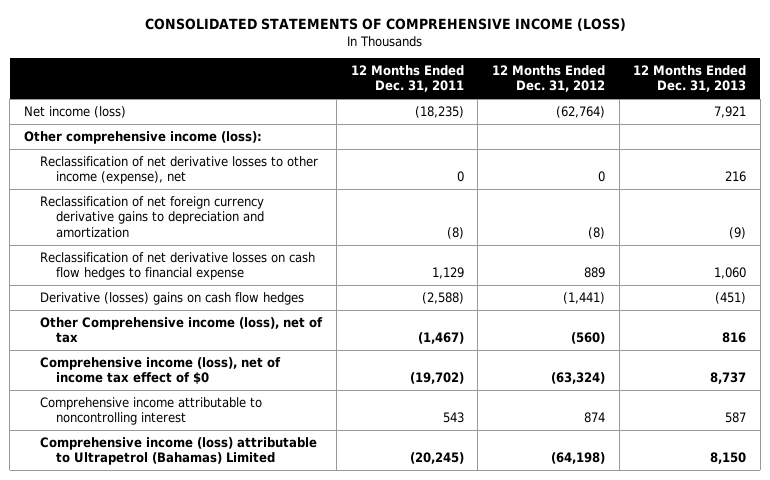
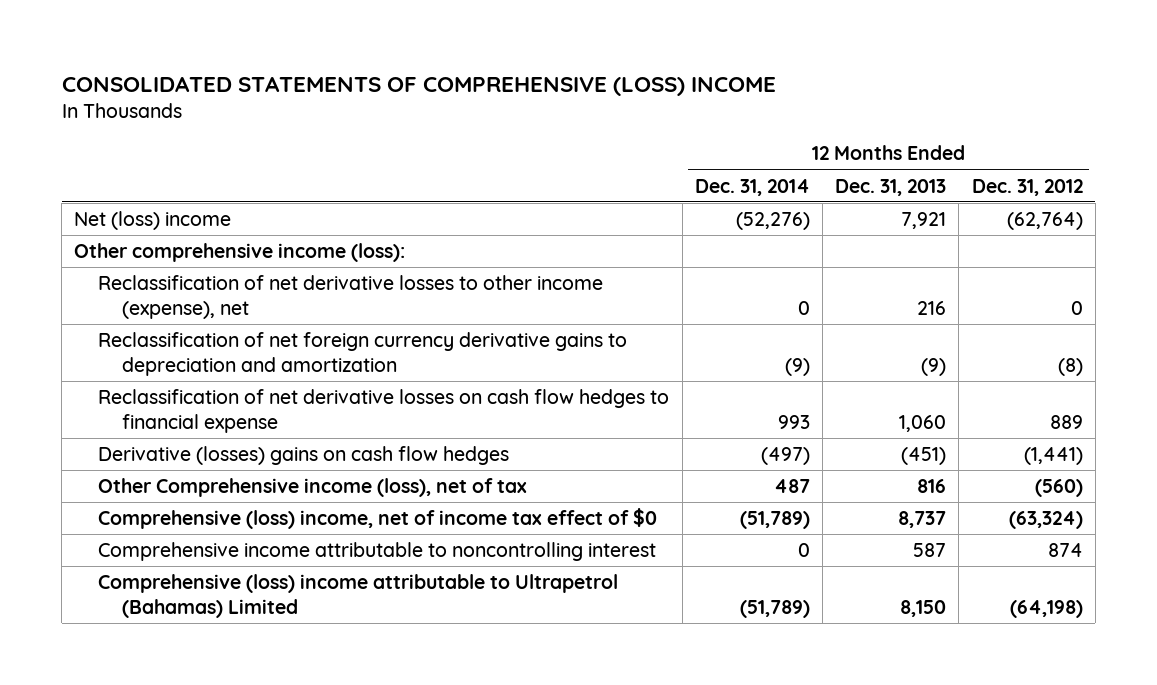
[145,17,627,31] CONSOLIDATED STATEMENTS OF COMPREHENSIVE INCOME (LOSS) -> [61,75,776,96] CONSOLIDATED STATEMENTS OF COMPREHENSIVE (LOSS) INCOME
[350,64,464,93] 12 Months Ended Dec. 31, 2011 -> none
none -> [694,178,810,196] Dec. 31, 2014
[24,105,127,118] Net income (loss) -> [74,211,232,231] Net (loss) income
[40,356,282,385] Comprehensive income (loss), net of income tax effect of $0 -> [98,508,658,530] Comprehensive (loss) income, net of income tax effect of $0
[40,436,318,466] Comprehensive income (loss) attributable to Ultrapetrol (Bahamas) Limited -> [98,574,619,618] Comprehensive (loss) income attributable to Ultrapetrol (Bahamas) Limited

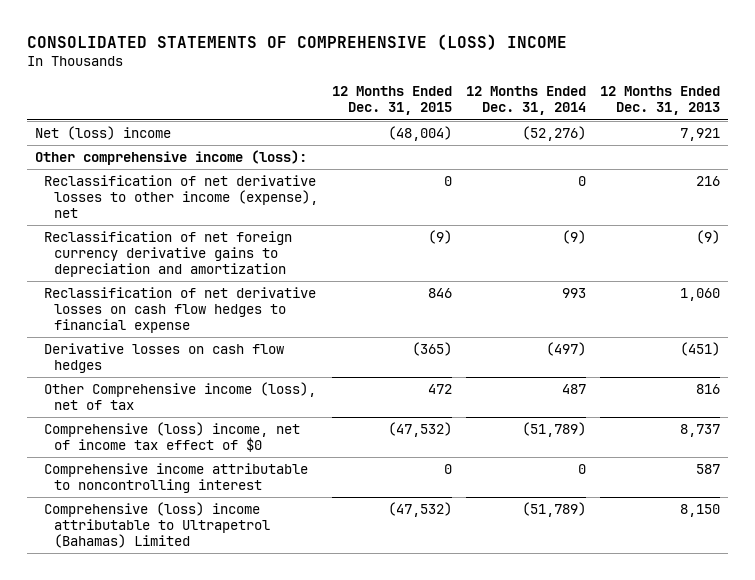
[971,178,1083,196] Dec. 31, 2012 -> none
none -> [331,86,452,116] 12 Months Ended Dec. 31, 2015
[98,446,510,466] Derivative (losses) gains on cash flow hedges -> [44,343,285,374] Derivative losses on cash flow hedges

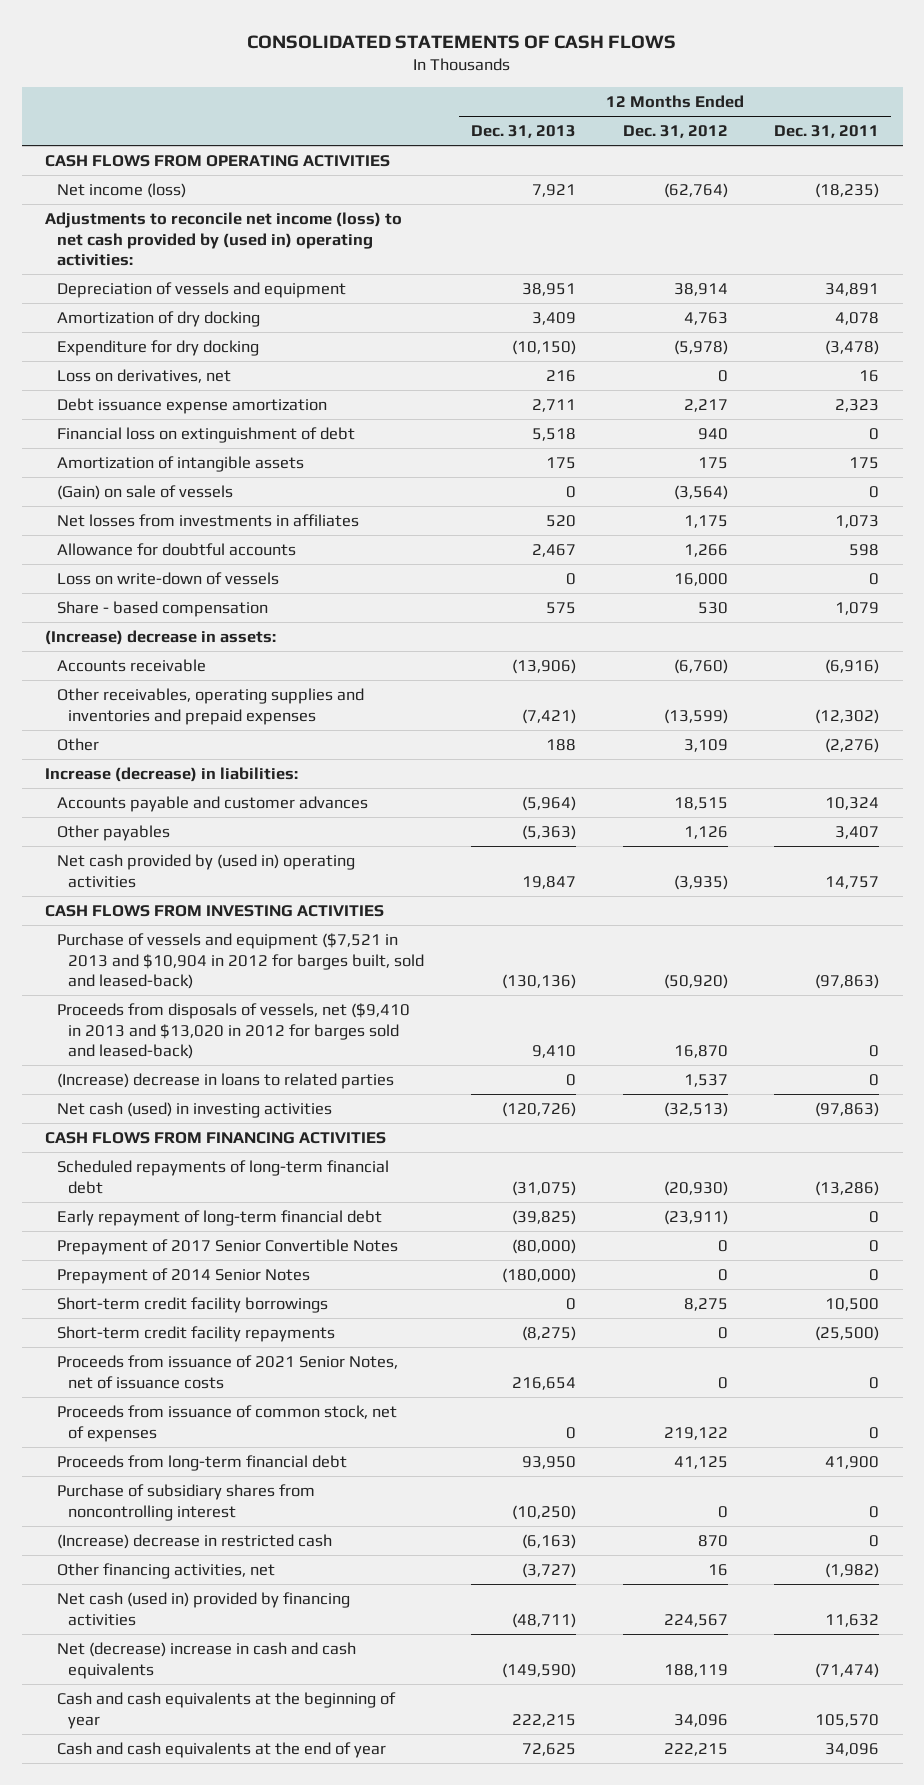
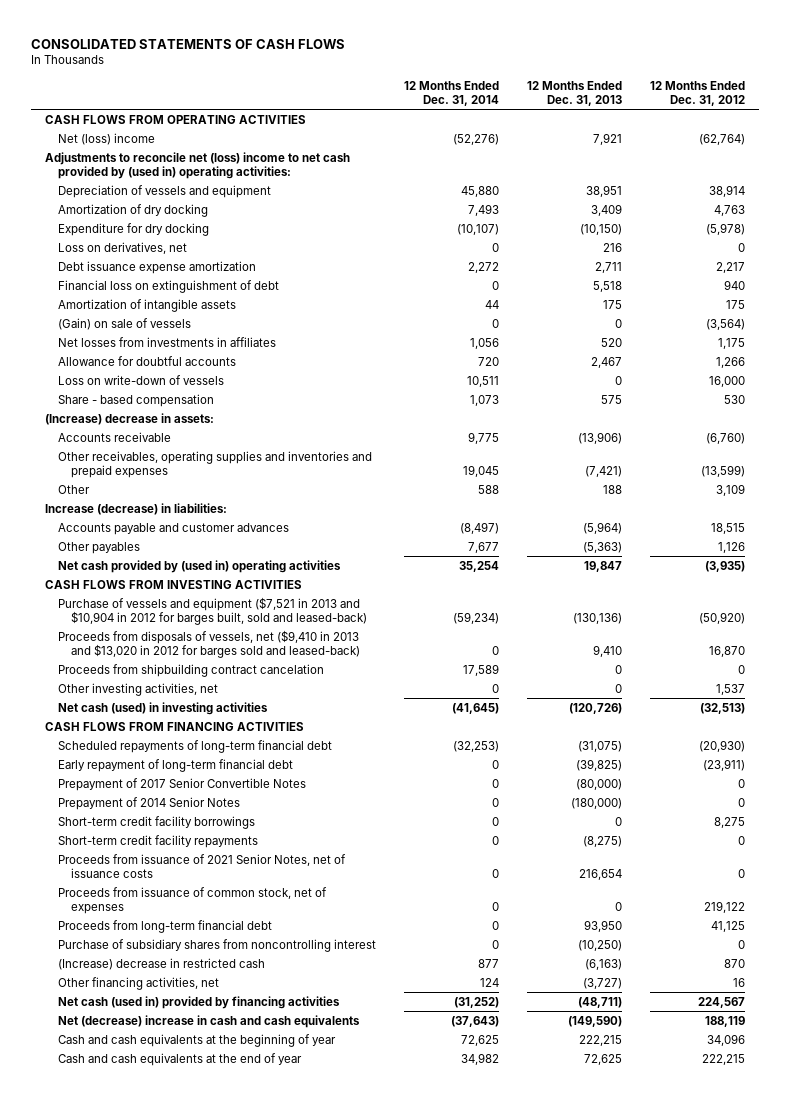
[774,125,880,139] Dec. 31, 2011 -> none
none -> [404,80,500,107] 12 Months Ended Dec. 31, 2014
[56,183,186,199] Net income (loss) -> [58,132,156,145] Net (loss) income
[45,212,403,267] Adjustments to reconcile net income (loss) to net cash provided by (used in) operating activities: -> [45,151,351,180] Adjustments to reconcile net (loss) income to net cash provided by (used in) operating activities:
none -> [58,663,325,677] Proceeds from shipbuilding contract cancelation
[56,1073,394,1090] (Increase) decrease in loans to related parties -> [58,682,219,696] Other investing activities, net

